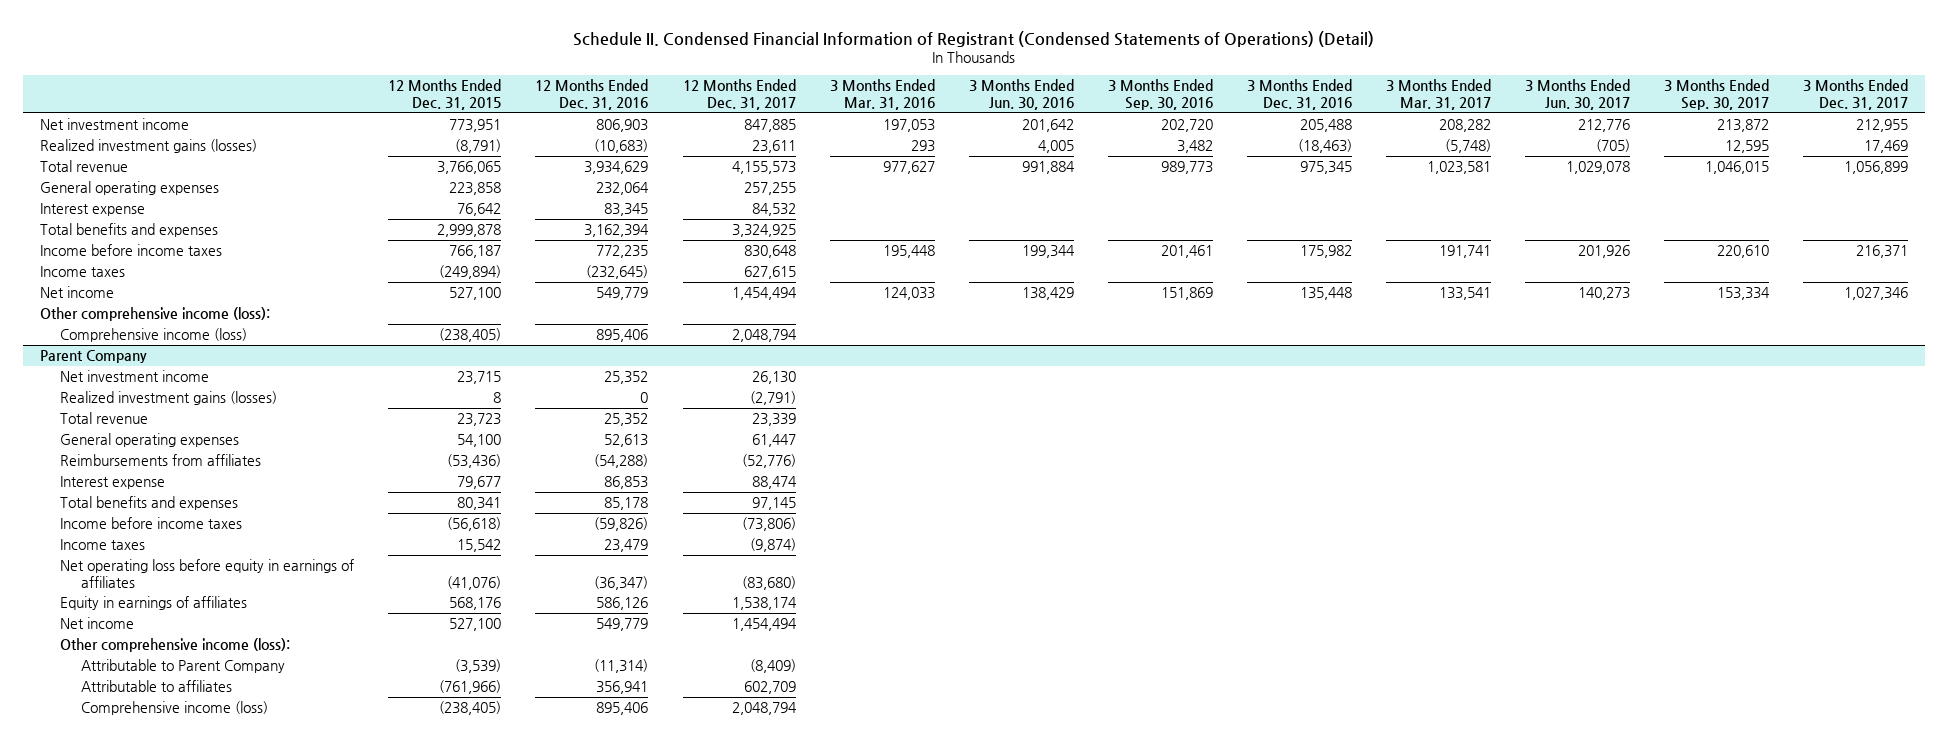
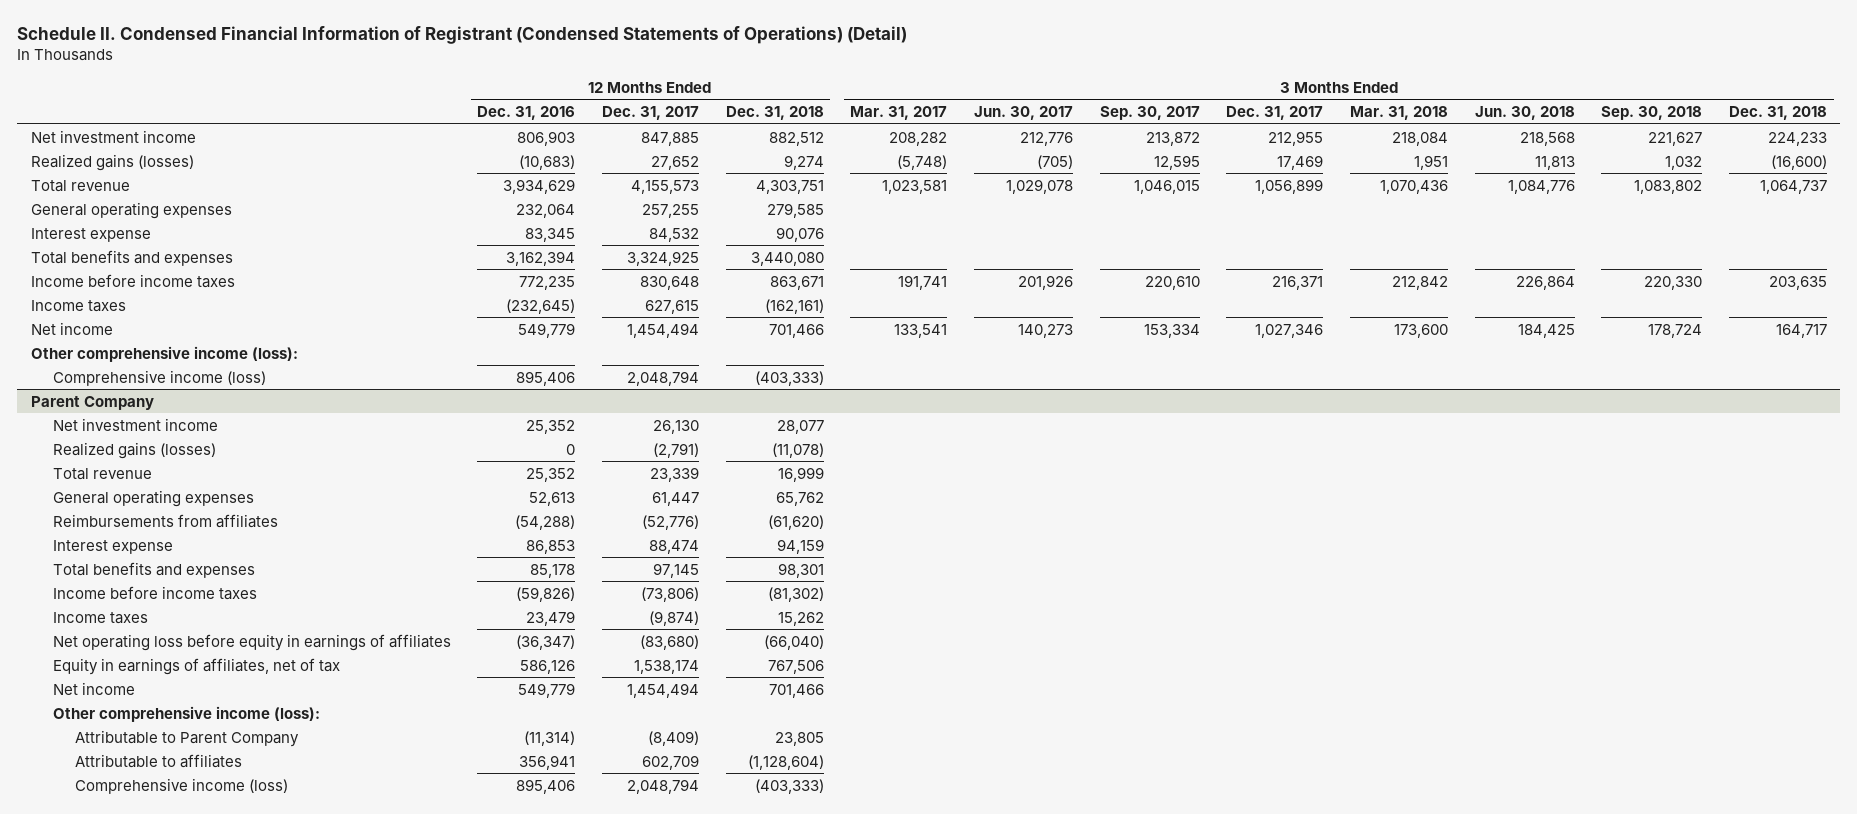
[388,79,502,110] 12 Months Ended Dec. 31, 2015 -> none
[829,79,935,110] 3 Months Ended Mar. 31, 2016 -> none
[968,79,1074,110] 3 Months Ended Jun. 30, 2016 -> none
[1107,79,1213,110] 3 Months Ended Sep. 30, 2016 -> none
[1246,79,1352,110] 3 Months Ended Dec. 31, 2016 -> none
none -> [725,105,824,120] Dec. 31, 2018
none -> [1349,105,1448,120] Mar. 31, 2018
none -> [1474,105,1575,120] Jun. 30, 2018
none -> [1601,105,1703,120] Sep. 30, 2018
none -> [1728,105,1827,120] Dec. 31, 2018
[40,139,258,154] Realized investment gains (losses) -> [30,153,194,171] Realized gains (losses)
[751,140,796,154] 23,611 -> [650,155,699,170] 27,652
[60,391,278,406] Realized investment gains (losses) -> [52,441,216,459] Realized gains (losses)
[60,596,248,611] Equity in earnings of affiliates -> [52,657,340,675] Equity in earnings of affiliates, net of tax

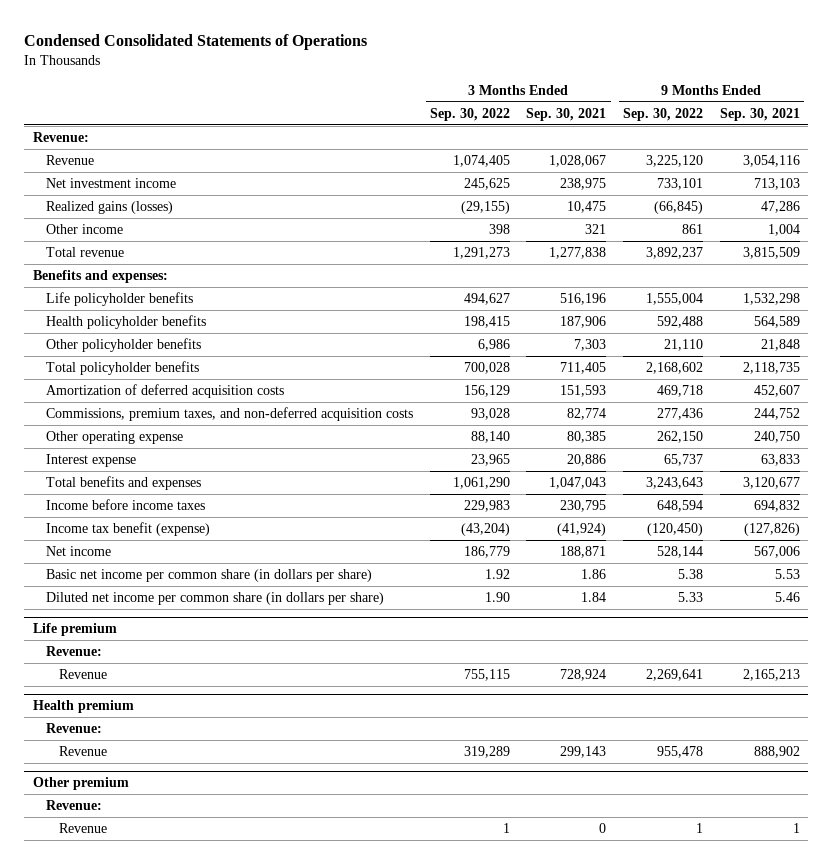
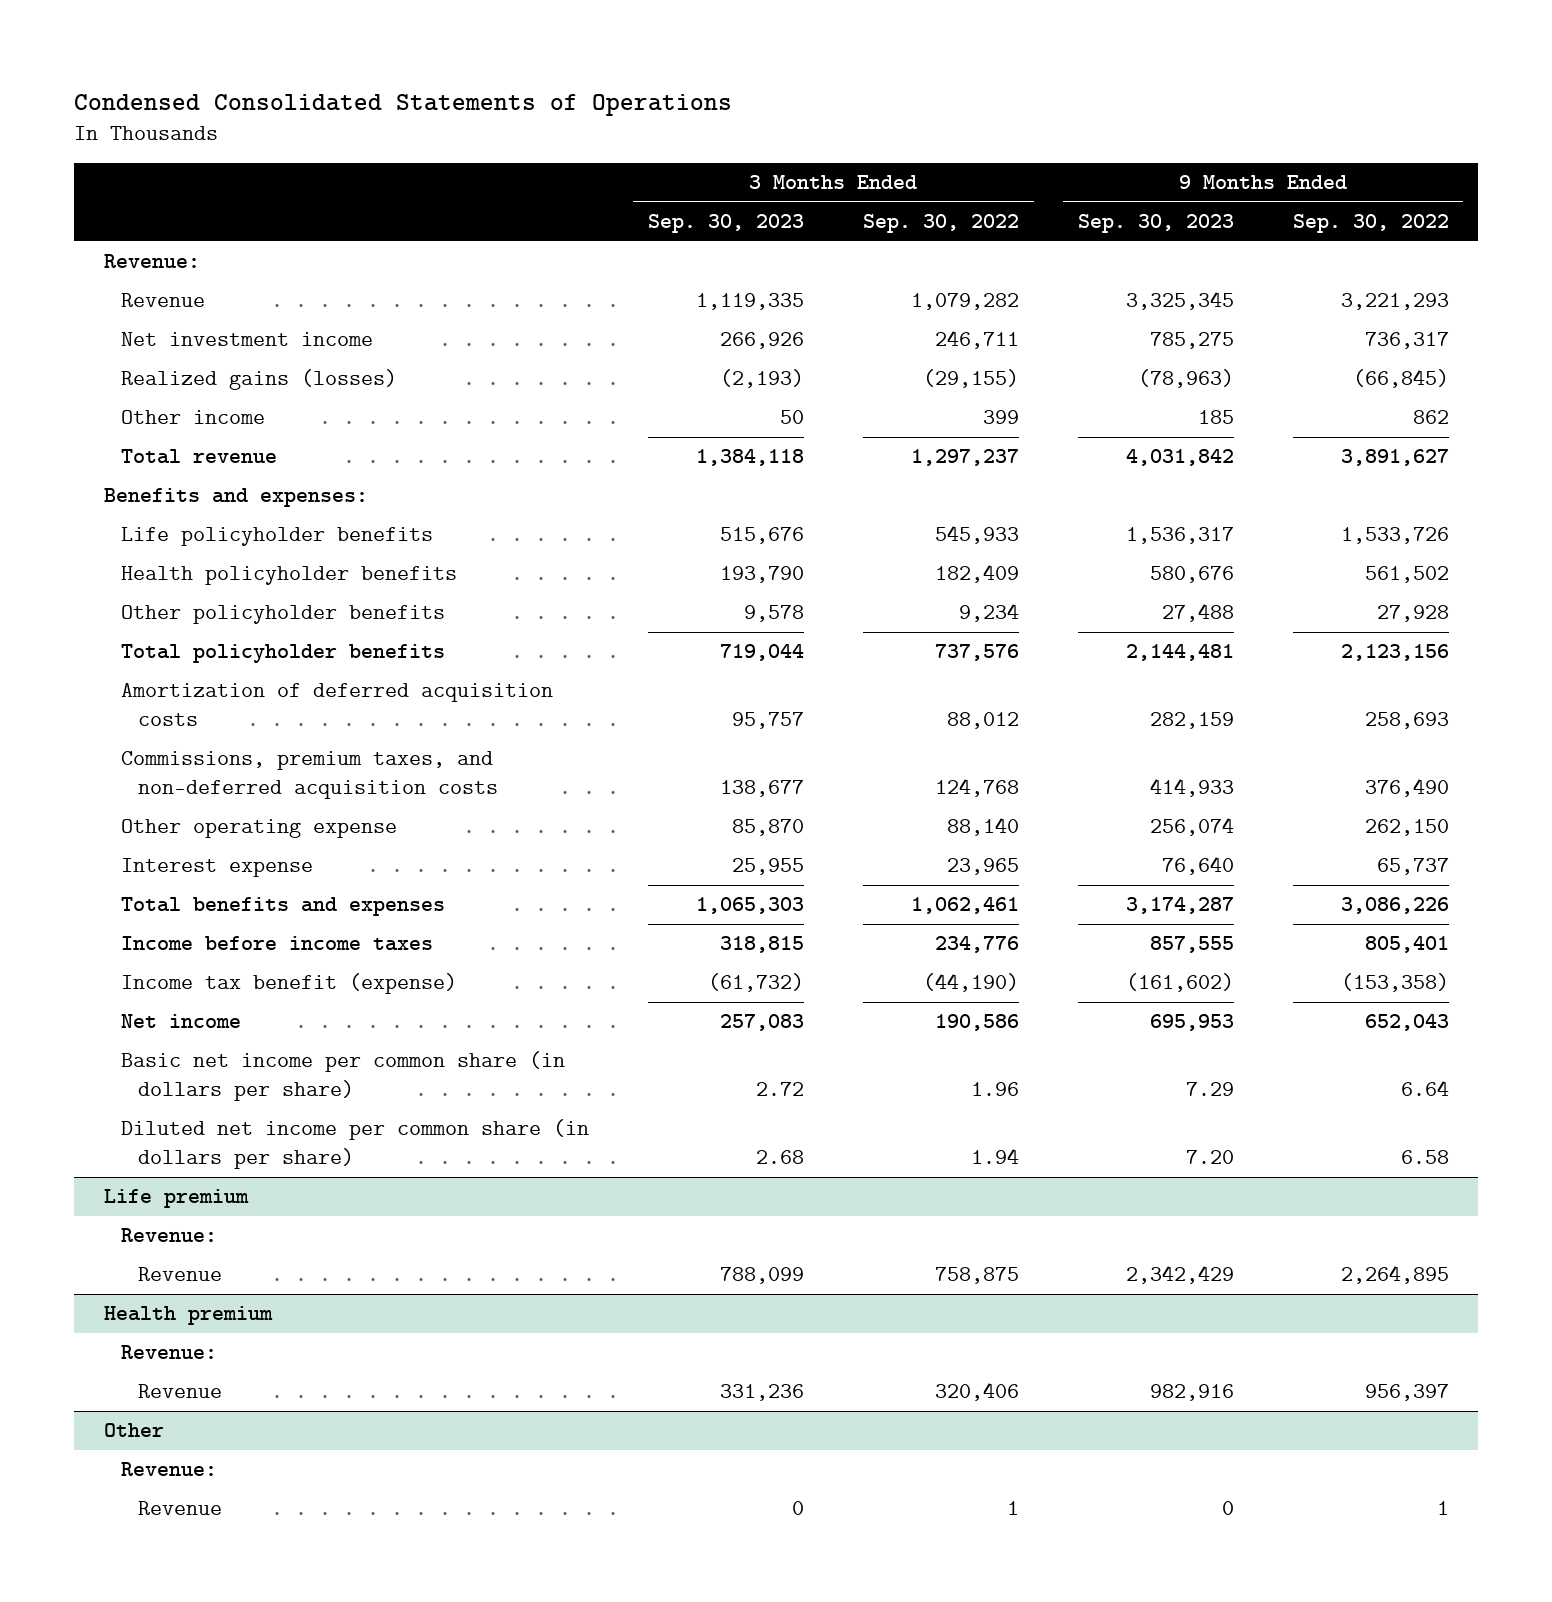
[526,107,607,121] Sep. 30, 2021 -> none
[719,107,800,121] Sep. 30, 2021 -> none
none -> [647,214,804,234] Sep. 30, 2023
none -> [1077,214,1234,234] Sep. 30, 2023
[452,155,510,168] 1,074,405 -> [910,293,1019,311] 1,079,282
[646,155,704,168] 3,225,120 -> [1340,293,1449,311] 3,221,293
[463,178,510,191] 245,625 -> [934,330,1019,350] 246,711
[657,178,704,191] 733,101 -> [1364,332,1449,350] 736,317
[488,224,510,235] 398 -> [982,410,1019,425] 399
[682,224,704,235] 861 -> [1412,410,1449,425] 862
[452,247,510,260] 1,291,273 -> [910,449,1019,467] 1,297,237
[646,247,704,260] 3,892,237 -> [1340,449,1449,467] 3,891,627
[463,293,510,306] 494,627 -> [934,525,1019,545] 545,933
[646,293,704,306] 1,555,004 -> [1340,527,1449,545] 1,533,726
[463,316,510,329] 198,415 -> [934,564,1019,584] 182,409
[657,316,704,329] 592,488 -> [1364,566,1449,584] 561,502
[477,339,510,352] 6,986 -> [958,603,1019,623] 9,234
[664,339,704,352] 21,110 -> [1376,605,1449,623] 27,928
[463,362,510,375] 700,028 -> [934,644,1019,662] 737,576
[646,362,704,375] 2,168,602 -> [1340,644,1449,662] 2,123,156
[463,385,510,398] 156,129 -> [946,712,1019,730] 88,012
[657,385,704,398] 469,718 -> [1364,712,1449,730] 258,693
[470,408,510,421] 93,028 -> [934,778,1019,798] 124,768
[657,408,704,421] 277,436 -> [1364,778,1449,798] 376,490
[452,477,510,490] 1,061,290 -> [910,897,1019,915] 1,062,461
[646,477,704,490] 3,243,643 -> [1340,897,1449,915] 3,086,226
[463,500,510,513] 229,983 -> [934,936,1019,954] 234,776
[657,500,704,513] 648,594 -> [1364,936,1449,954] 805,401
[460,523,510,537] (43,204) -> [922,973,1019,993] (44,190)
[647,523,704,537] (120,450) -> [1340,973,1449,993] (153,358)
[463,546,510,559] 186,779 -> [934,1014,1019,1032] 190,586
[657,546,704,559] 528,144 -> [1364,1014,1449,1032] 652,043
[484,569,510,580] 1.92 -> [970,1082,1019,1097] 1.96
[678,569,704,580] 5.38 -> [1400,1080,1449,1097] 6.64
[484,592,510,603] 1.90 -> [970,1148,1019,1165] 1.94
[678,592,704,603] 5.33 -> [1400,1150,1449,1165] 6.58
[463,669,510,682] 755,115 -> [934,1267,1019,1285] 758,875
[646,669,704,682] 2,269,641 -> [1340,1265,1449,1285] 2,264,895
[463,746,510,759] 319,289 -> [934,1382,1019,1402] 320,406
[657,746,704,759] 955,478 -> [1364,1384,1449,1402] 956,397
[32,777,129,791] Other premium -> [103,1423,164,1438] Other

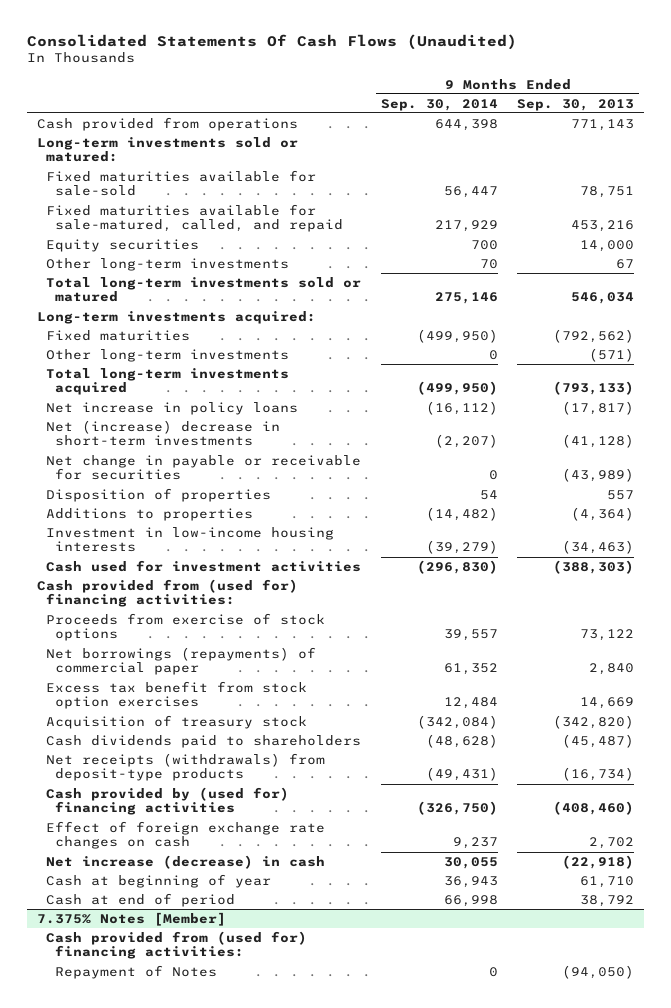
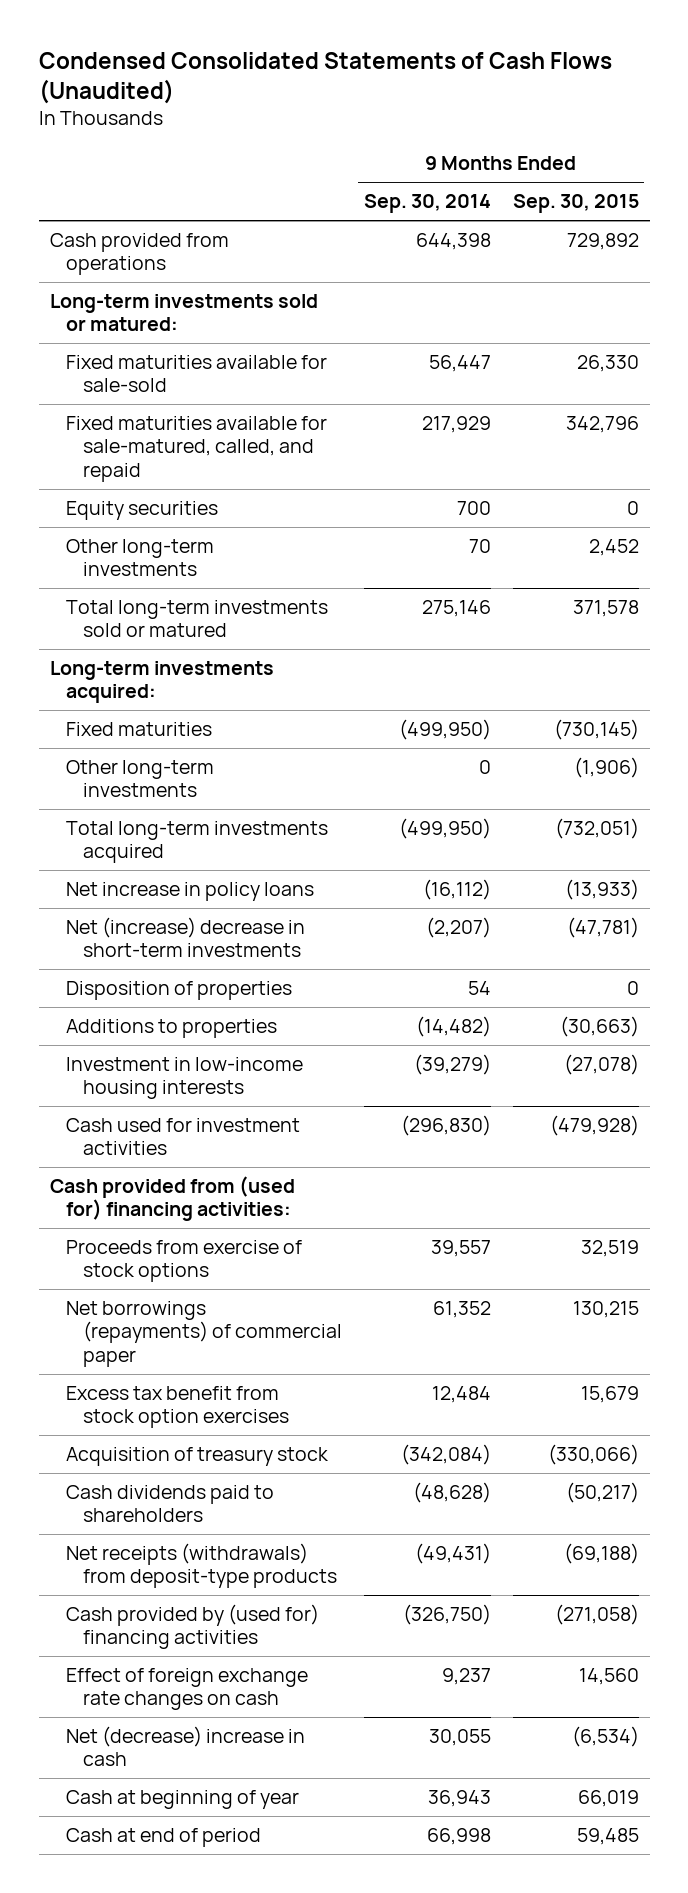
[26,33,517,50] Consolidated Statements Of Cash Flows (Unaudited) -> [38,51,612,104] Condensed Consolidated Statements of Cash Flows (Unaudited)
[517,98,635,111] Sep. 30, 2013 -> none
none -> [512,194,639,214] Sep. 30, 2015
[45,454,361,481] Net change in payable or receivable for securities -> none
[45,854,325,869] Net increase (decrease) in cash -> [66,1726,306,1767] Net (decrease) increase in cash
[36,911,226,926] 7.375% Notes [Member] -> none
[45,930,307,960] Cash provided from (used for) financing activities: -> none
[54,964,217,979] Repayment of Notes -> none

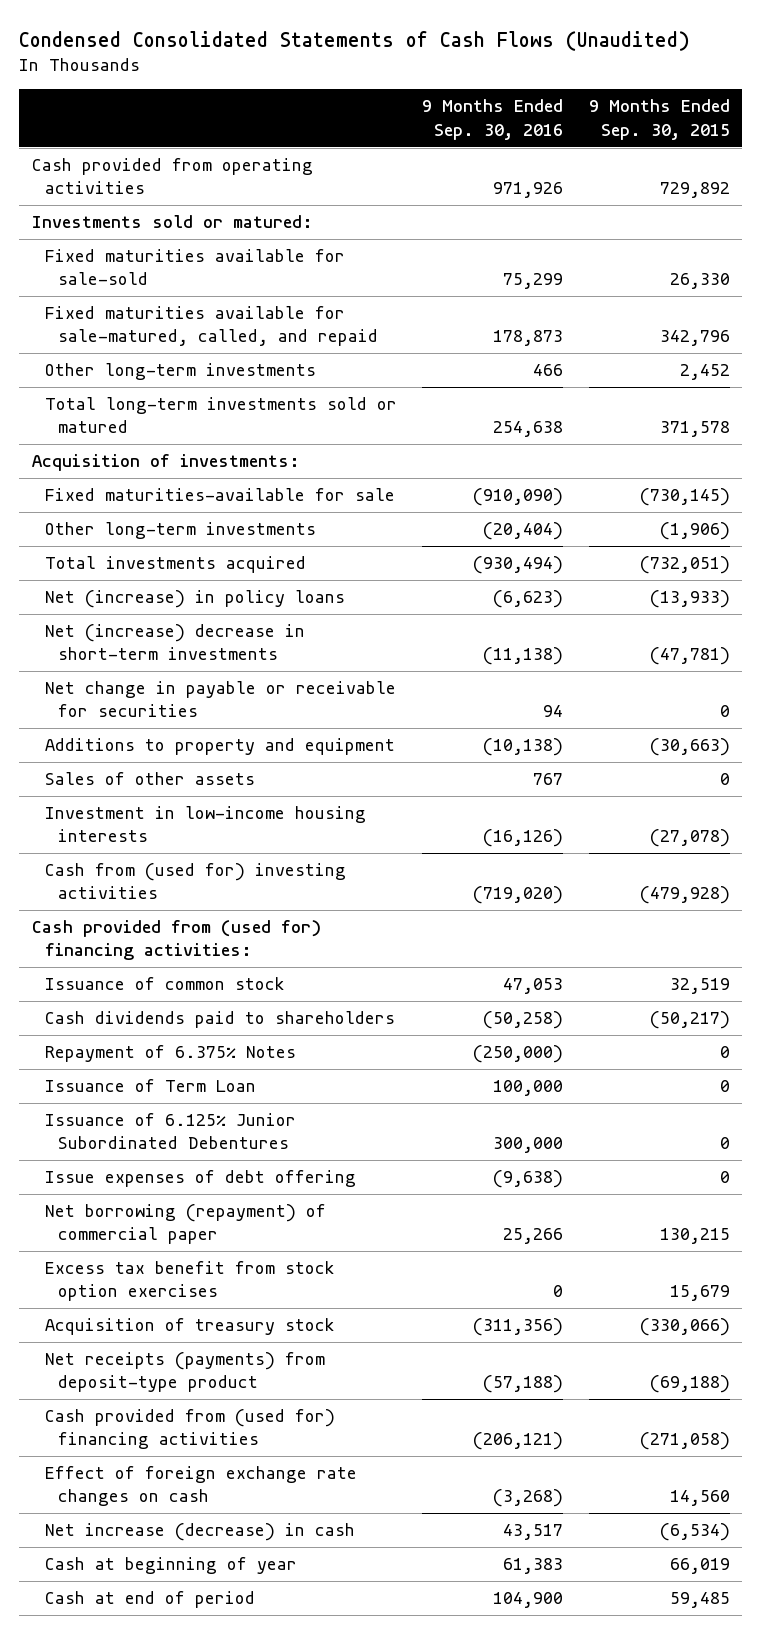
[363,194,491,214] Sep. 30, 2014 -> none
none -> [422,99,564,140] 9 Months Ended Sep. 30, 2016
[49,233,229,276] Cash provided from operations -> [32,158,314,195] Cash provided from operating activities
[49,294,318,332] Long-term investments sold or matured: -> [32,215,314,229] Investments sold or matured:
[66,501,219,521] Equity securities -> none
[49,661,274,704] Long-term investments acquired: -> [32,454,301,472] Acquisition of investments:
[66,722,213,737] Fixed maturities -> [44,488,395,502] Fixed maturities-available for sale
[66,821,329,864] Total long-term investments acquired -> [44,556,306,574] Total investments acquired
[66,882,315,902] Net increase in policy loans -> [44,590,345,609] Net (increase) in policy loans
[66,981,293,1001] Disposition of properties -> none
none -> [44,681,396,718] Net change in payable or receivable for securities
[66,1019,278,1039] Additions to properties -> [44,738,395,756] Additions to property and equipment
none -> [44,772,255,786] Sales of other assets
[66,1118,301,1156] Cash used for investment activities -> [44,863,346,900] Cash from (used for) investing activities
[66,1240,303,1283] Proceeds from exercise of stock options -> [44,977,285,991] Issuance of common stock
[66,1485,275,1523] Cash dividends paid to shareholders -> [44,1011,395,1029] Cash dividends paid to shareholders
none -> [44,1045,296,1063] Repayment of 6.375% Notes
none -> [44,1079,256,1093] Issuance of Term Loan
none -> [44,1113,296,1150] Issuance of 6.125% Junior Subordinated Debentures
none -> [44,1170,356,1188] Issue expenses of debt offering
[66,1301,342,1367] Net borrowings (repayments) of commercial paper -> [44,1204,326,1245] Net borrowing (repayment) of commercial paper
[66,1543,337,1589] Net receipts (withdrawals) from deposit-type products -> [44,1352,325,1393] Net receipts (payments) from deposit-type product
[66,1604,320,1650] Cash provided by (used for) financing activities -> [44,1409,335,1450] Cash provided from (used for) financing activities
[66,1726,306,1767] Net (decrease) increase in cash -> [44,1523,355,1542] Net increase (decrease) in cash

